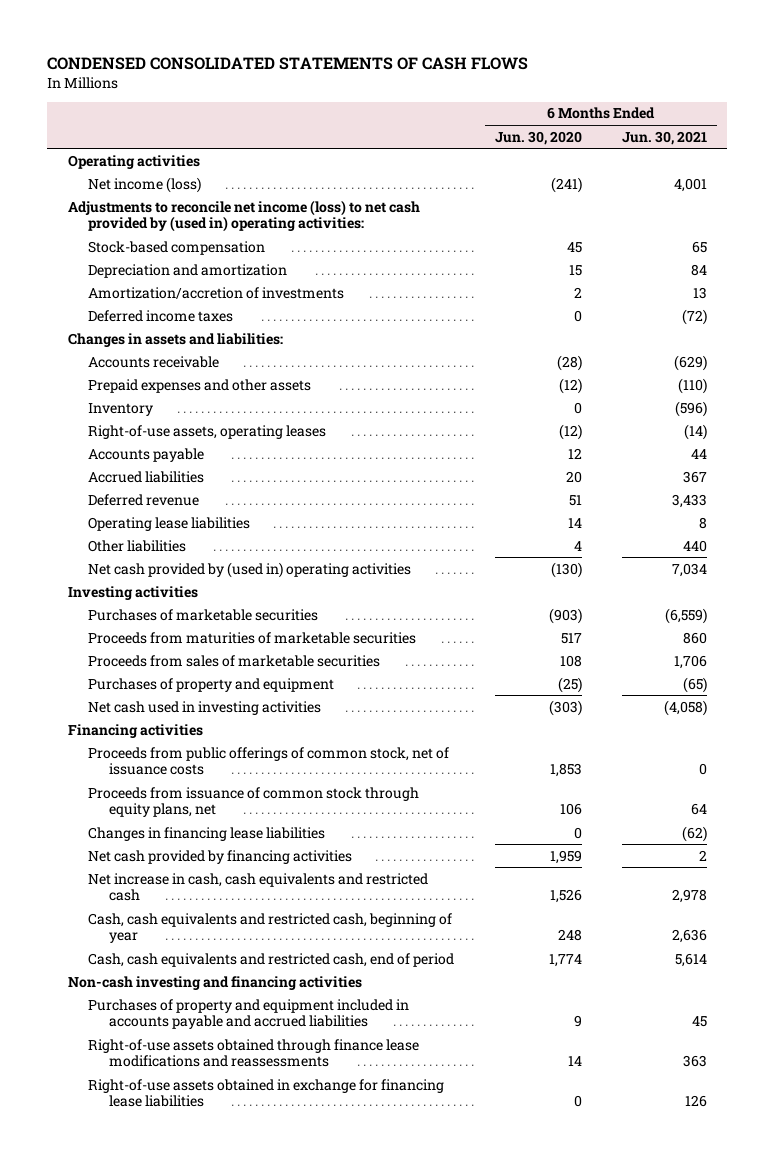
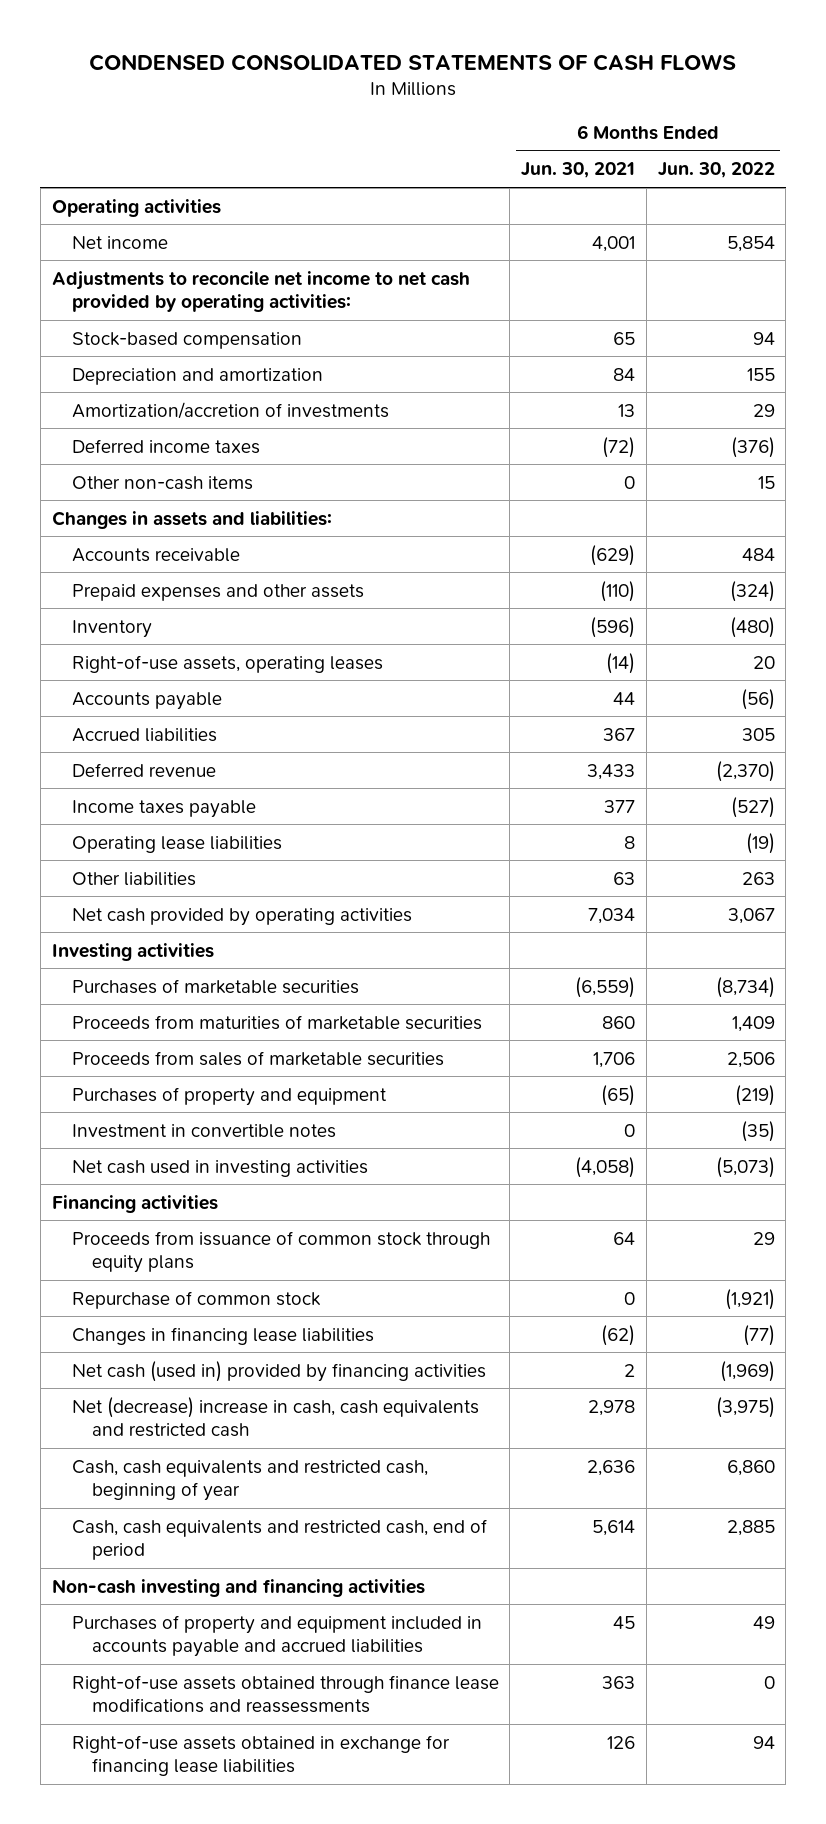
[494,130,582,145] Jun. 30, 2020 -> none
none -> [657,162,775,179] Jun. 30, 2022
[88,176,202,193] Net income (loss) -> [71,235,168,249] Net income
[67,199,420,233] Adjustments to reconcile net income (loss) to net cash provided by (used in) operating activities: -> [51,270,470,312] Adjustments to reconcile net income to net cash provided by operating activities:
none -> [71,475,253,490] Other non-cash items
none -> [71,799,256,818] Income taxes payable
[683,539,708,552] 440 -> [613,871,636,885] 63
[88,561,412,578] Net cash provided by (used in) operating activities -> [71,907,412,926] Net cash provided by operating activities
none -> [71,1123,336,1138] Investment in convertible notes
[88,746,450,776] Proceeds from public offerings of common stock, net of issuance costs -> none
[88,786,420,818] Proceeds from issuance of common stock through equity plans, net -> [71,1230,490,1273] Proceeds from issuance of common stock through equity plans
none -> [71,1290,321,1309] Repurchase of common stock
[88,849,353,864] Net cash provided by financing activities -> [71,1360,486,1382] Net cash (used in) provided by financing activities
[88,872,429,902] Net increase in cash, cash equivalents and restricted cash -> [71,1396,479,1437] Net (decrease) increase in cash, cash equivalents and restricted cash

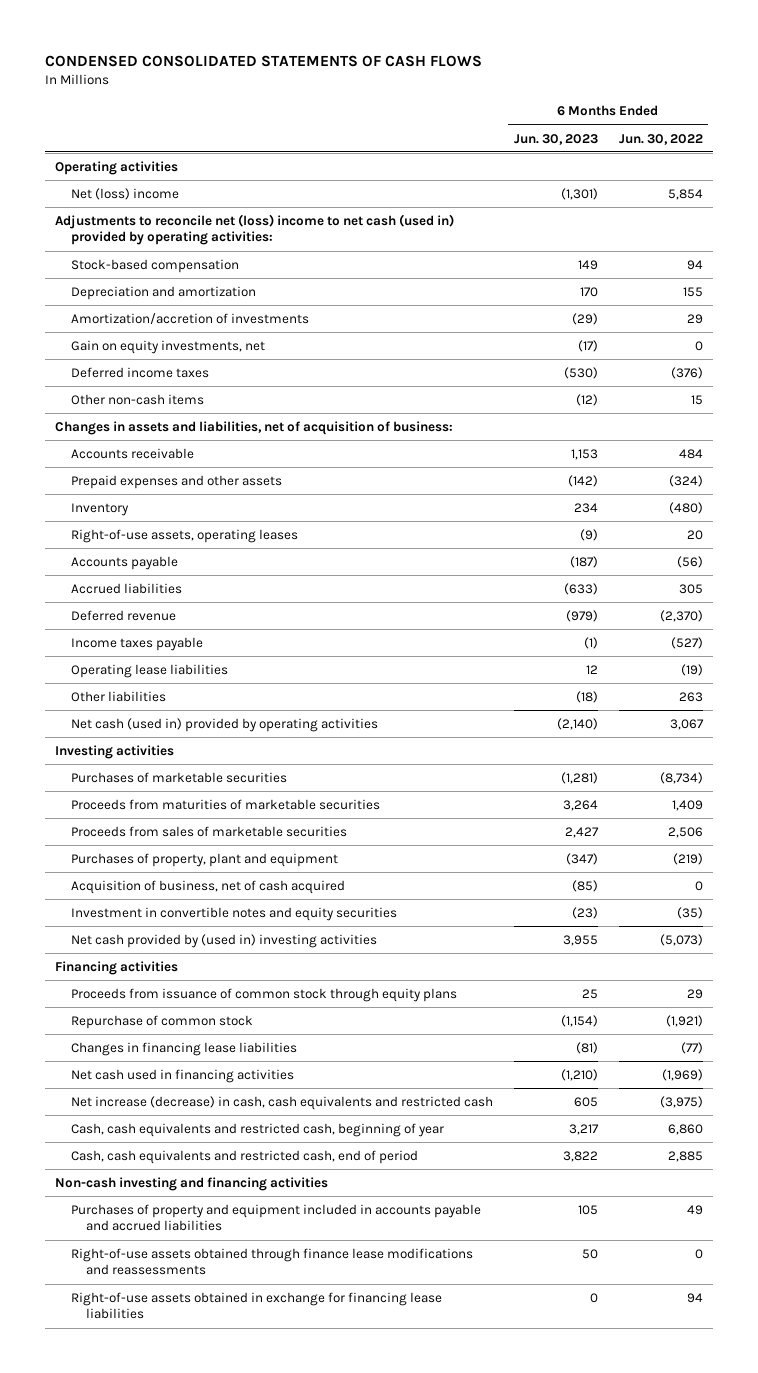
[521,162,636,179] Jun. 30, 2021 -> none
none -> [513,133,598,145] Jun. 30, 2023
[71,235,168,249] Net income -> [70,187,179,200] Net (loss) income
[51,270,470,312] Adjustments to reconcile net income to net cash provided by operating activities: -> [55,213,455,246] Adjustments to reconcile net (loss) income to net cash (used in) provided by operating activities:
none -> [70,339,265,354] Gain on equity investments, net
[51,510,332,529] Changes in assets and liabilities: -> [55,420,454,435] Changes in assets and liabilities, net of acquisition of business:
[71,907,412,926] Net cash provided by operating activities -> [70,717,378,732] Net cash (used in) provided by operating activities
[71,1086,387,1106] Purchases of property and equipment -> [70,852,338,867] Purchases of property, plant and equipment
none -> [70,879,345,894] Acquisition of business, net of cash acquired
[71,1123,336,1138] Investment in convertible notes -> [70,906,397,921] Investment in convertible notes and equity securities
[71,1159,368,1177] Net cash used in investing activities -> [70,933,377,948] Net cash provided by (used in) investing activities
[71,1360,486,1382] Net cash (used in) provided by financing activities -> [70,1068,294,1083] Net cash used in financing activities
[71,1396,479,1437] Net (decrease) increase in cash, cash equivalents and restricted cash -> [70,1095,493,1110] Net increase (decrease) in cash, cash equivalents and restricted cash

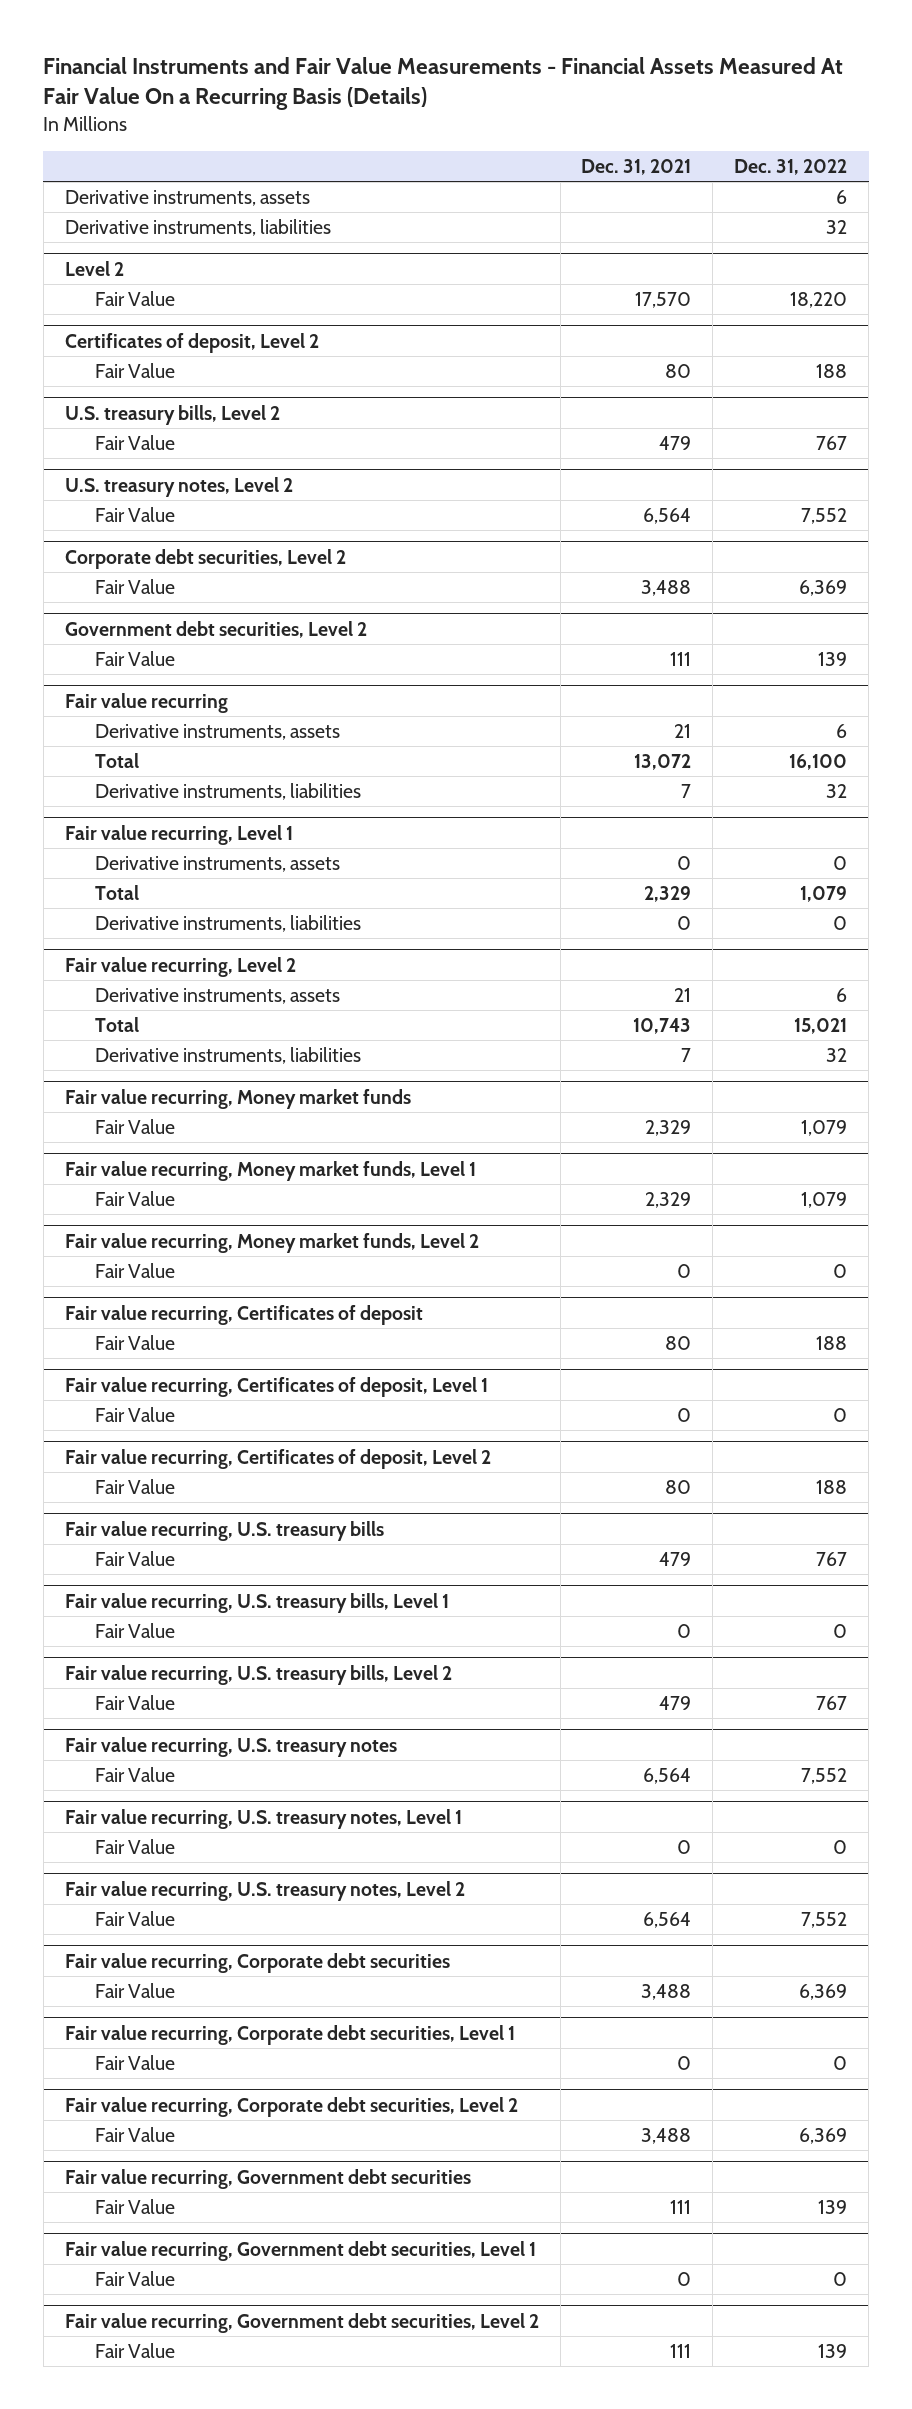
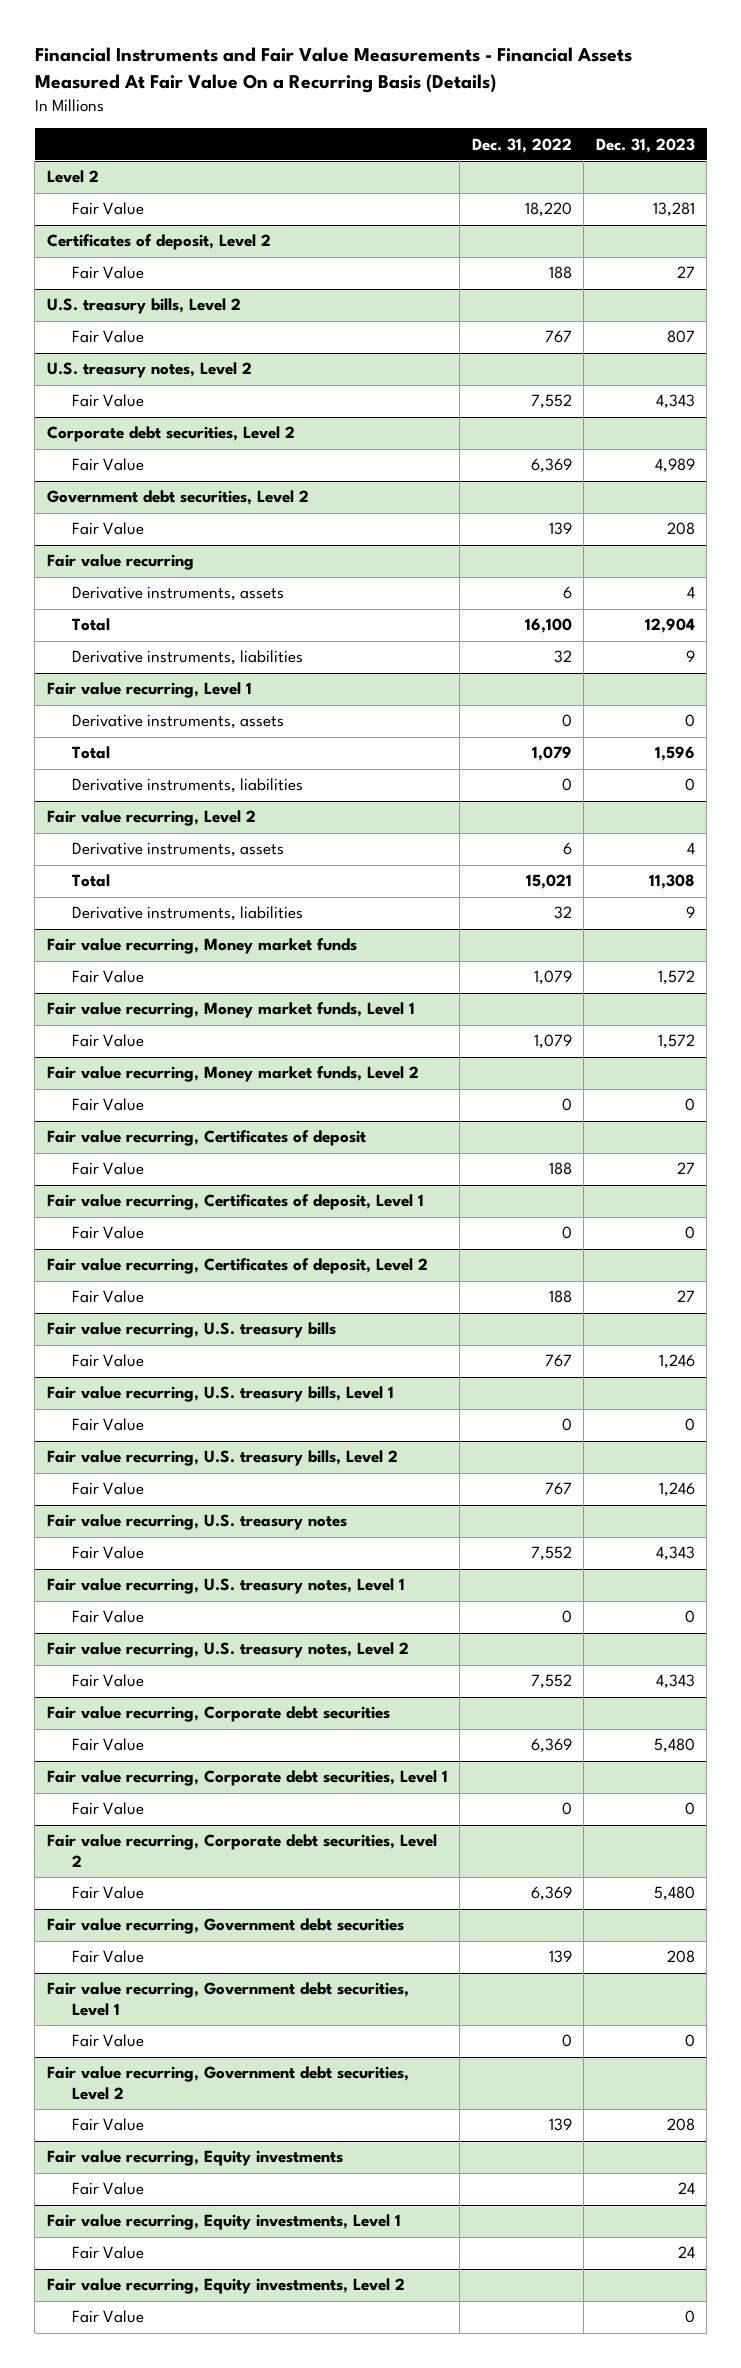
[581,158,692,175] Dec. 31, 2021 -> none
none -> [595,137,695,153] Dec. 31, 2023
[64,190,310,207] Derivative instruments, assets -> none
[64,219,331,237] Derivative instruments, liabilities -> none
none -> [46,2150,343,2167] Fair value recurring, Equity investments
none -> [72,2182,145,2196] Fair Value
none -> [46,2214,401,2231] Fair value recurring, Equity investments, Level 1
none -> [72,2246,145,2260] Fair Value
none -> [46,2278,405,2295] Fair value recurring, Equity investments, Level 2
none -> [72,2310,145,2324] Fair Value

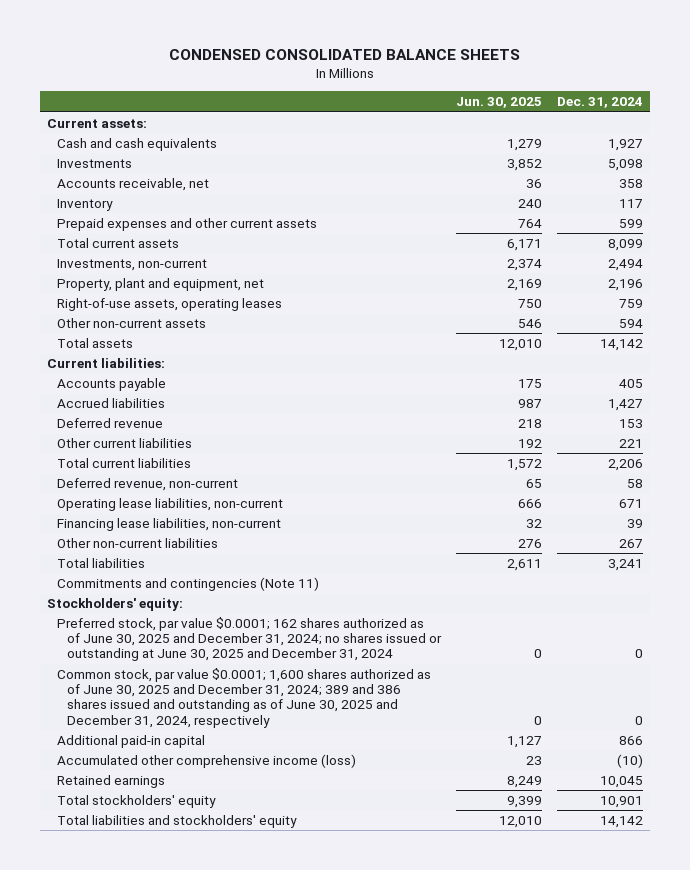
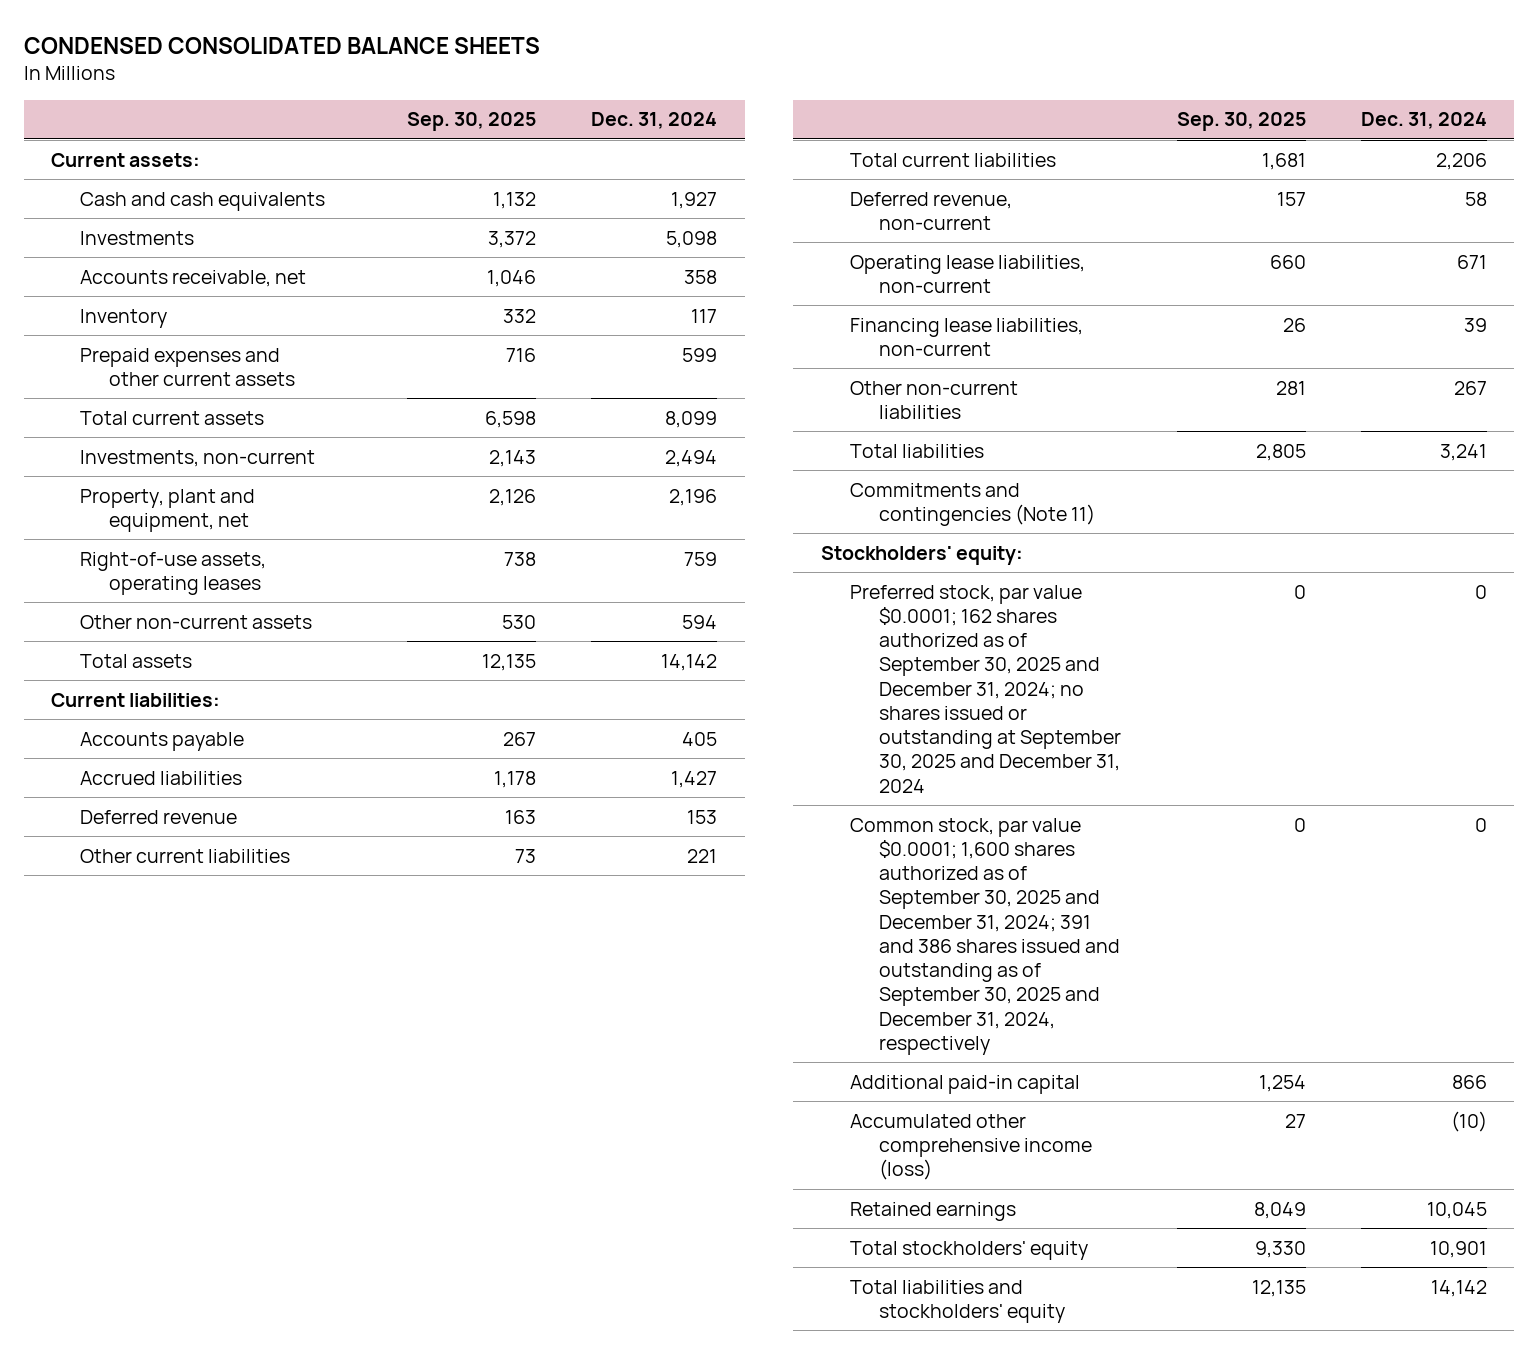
[455,97,542,109] Jun. 30, 2025 -> none
none -> [406,112,536,132] Sep. 30, 2025
[56,616,442,662] Preferred stock, par value $0.0001; 162 shares authorized as of June 30, 2025 and December 31, 2024; no shares issued or outstanding at June 30, 2025 and December 31, 2024 -> [850,584,1122,793] Preferred stock, par value $0.0001; 162 shares authorized as of September 30, 2025 and December 31, 2024; no shares issued or outstanding at September 30, 2025 and December 31, 2024
[56,667,431,728] Common stock, par value $0.0001; 1,600 shares authorized as of June 30, 2025 and December 31, 2024; 389 and 386 shares issued and outstanding as of June 30, 2025 and December 31, 2024, respectively -> [850,817,1121,1055] Common stock, par value $0.0001; 1,600 shares authorized as of September 30, 2025 and December 31, 2024; 391 and 386 shares issued and outstanding as of September 30, 2025 and December 31, 2024, respectively

